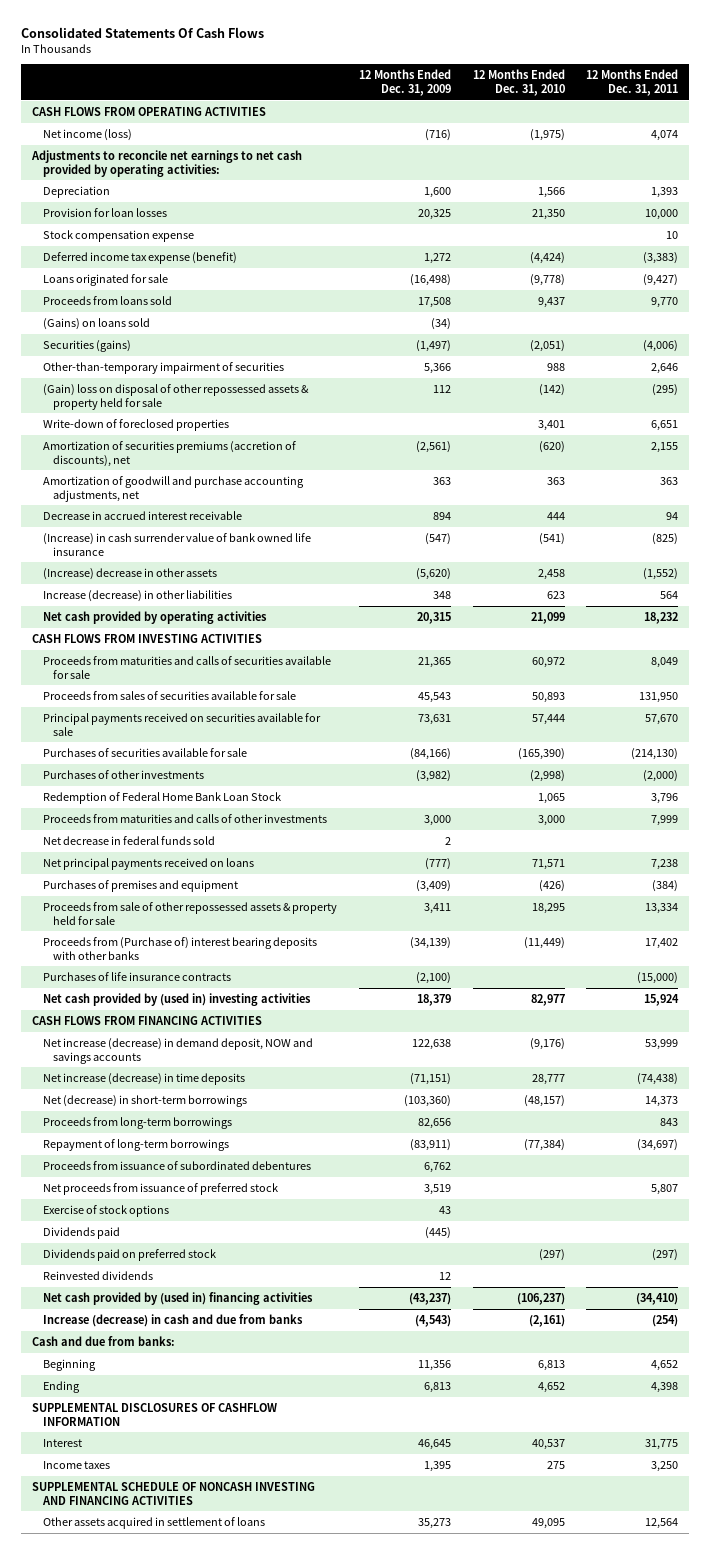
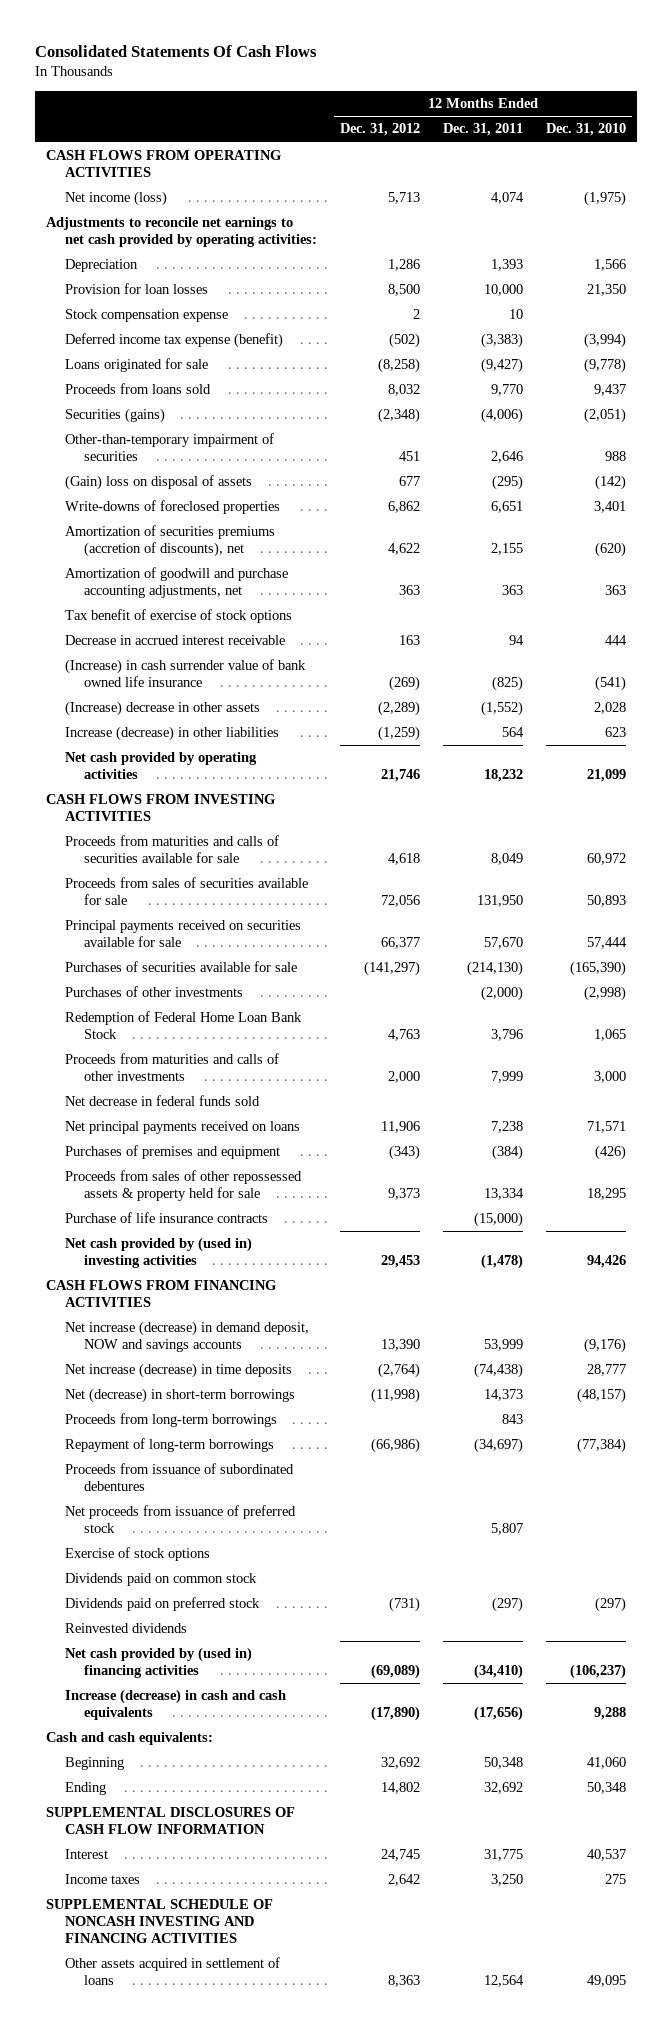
[358,69,451,97] 12 Months Ended Dec. 31, 2009 -> none
none -> [339,123,420,137] Dec. 31, 2012
[529,251,565,264] (4,424) -> [583,333,626,349] (3,994)
[42,317,150,330] (Gains) on loans sold -> none
[42,383,309,410] (Gain) loss on disposal of other repossessed assets & property held for sale -> [64,475,252,491] (Gain) loss on disposal of assets
[42,418,229,431] Write-down of foreclosed properties -> [64,500,280,515] Write-downs of foreclosed properties
none -> [64,609,292,624] Tax benefit of exercise of stock options
[537,568,565,580] 2,458 -> [593,702,626,715] 2,028
[42,791,281,804] Redemption of Federal Home Bank Loan Stock -> [64,1011,302,1040] Redemption of Federal Home Loan Bank Stock
[42,936,317,960] Proceeds from (Purchase of) interest bearing deposits with other banks -> none
[42,901,337,925] Proceeds from sale of other repossessed assets & property held for sale -> [64,1170,302,1202] Proceeds from sales of other repossessed assets & property held for sale
[42,971,231,981] Purchases of life insurance contracts -> [64,1212,268,1224] Purchase of life insurance contracts
[530,993,565,1006] 82,977 -> [586,1255,626,1269] 94,426
[644,993,680,1006] 15,924 -> [480,1254,523,1270] (1,478)
[42,1226,120,1239] Dividends paid -> none
none -> [64,1573,257,1587] Dividends paid on common stock
[32,1335,176,1346] Cash and due from banks: -> none
[42,1313,303,1327] Increase (decrease) in cash and due from banks -> [64,1689,286,1721] Increase (decrease) in cash and cash equivalents
[528,1314,565,1327] (2,161) -> [593,1707,626,1721] 9,288
[652,1314,679,1327] (254) -> [473,1706,523,1722] (17,656)
none -> [46,1732,214,1746] Cash and cash equivalents:
[537,1359,565,1371] 6,813 -> [586,1757,626,1770] 41,060
[651,1359,679,1371] 4,652 -> [483,1757,523,1770] 50,348
[537,1381,565,1393] 4,652 -> [586,1782,626,1795] 50,348
[651,1381,679,1393] 4,398 -> [483,1782,523,1795] 32,692
[32,1402,278,1426] SUPPLEMENTAL DISCLOSURES OF CASHFLOW INFORMATION -> [46,1807,296,1835] SUPPLEMENTAL DISCLOSURES OF CASH FLOW INFORMATION

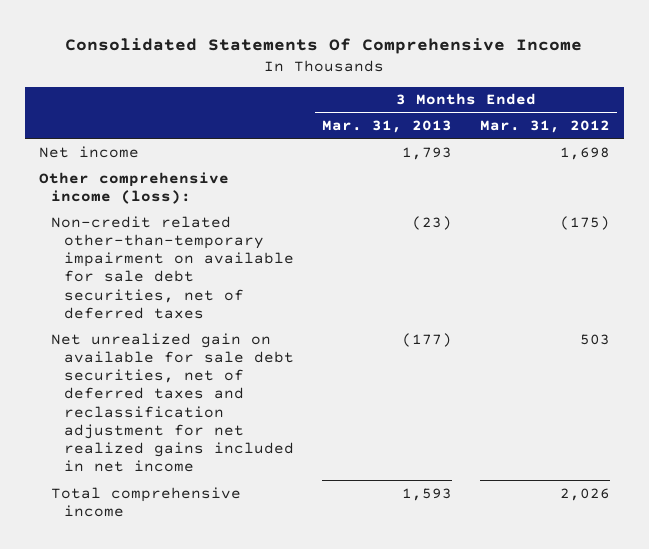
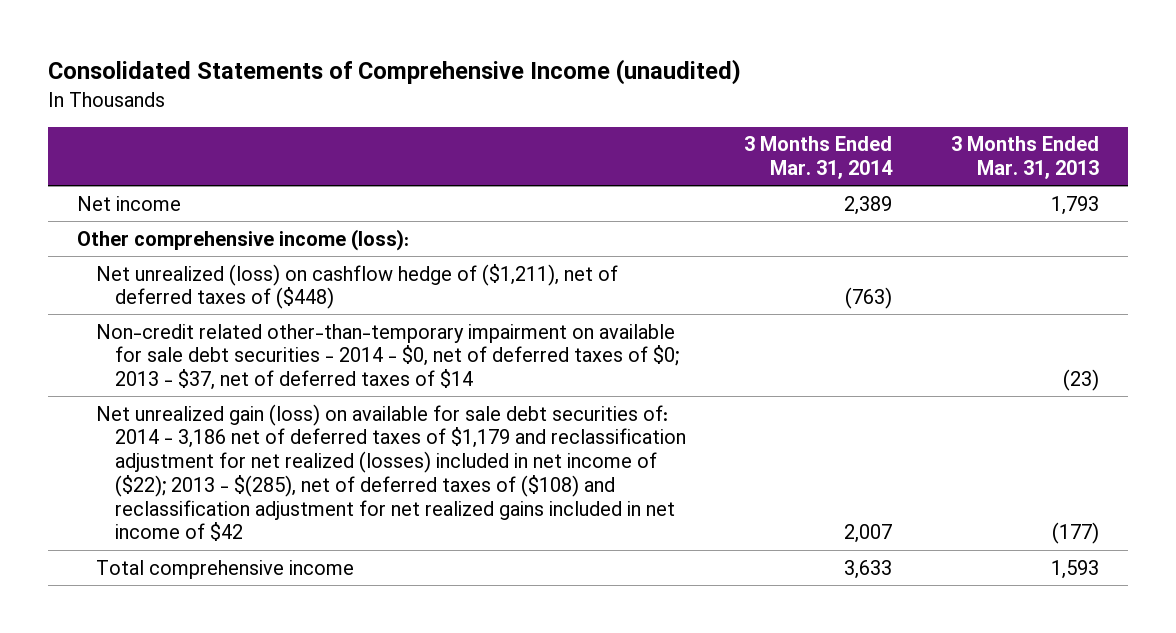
[65,37,583,54] Consolidated Statements Of Comprehensive Income -> [47,59,741,86] Consolidated Statements of Comprehensive Income (unaudited)
[479,119,610,133] Mar. 31, 2012 -> none
none -> [744,136,894,180] 3 Months Ended Mar. 31, 2014
none -> [95,263,618,310] Net unrealized (loss) on cashflow hedge of ($1,211), net of deferred taxes of ($448)
[51,215,294,319] Non-credit related other-than-temporary impairment on available for sale debt securities, net of deferred taxes -> [95,323,679,391] Non-credit related other-than-temporary impairment on available for sale debt securities - 2014 - $0, net of deferred taxes of $0; 2013 - $37, net of deferred taxes of $14
[51,332,294,473] Net unrealized gain on available for sale debt securities, net of deferred taxes and reclassification adjustment for net realized gains included in net income -> [95,403,686,542] Net unrealized gain (loss) on available for sale debt securities of: 2014 - 3,186 net of deferred taxes of $1,179 and reclassification adjustment for net realized (losses) included in net income of ($22); 2013 - $(285), net of deferred taxes of ($108) and reclassification adjustment for net realized gains included in net income of $42

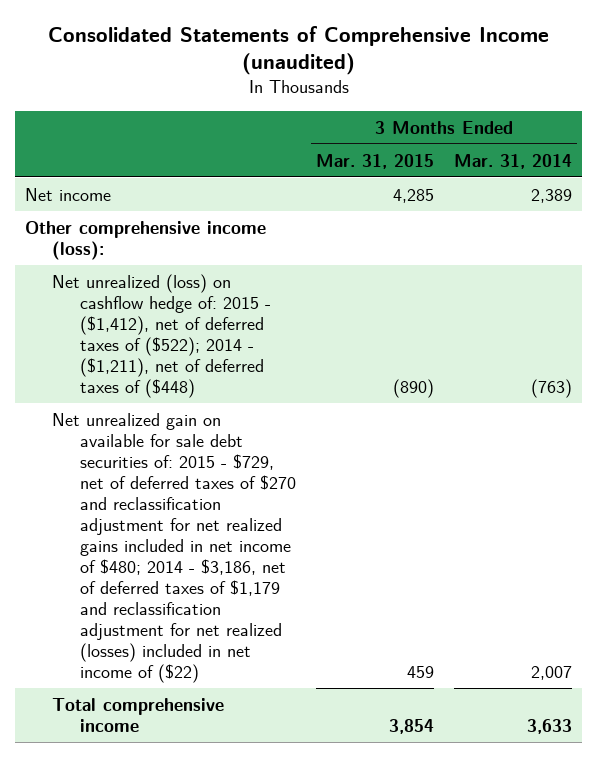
[950,136,1099,180] 3 Months Ended Mar. 31, 2013 -> none
none -> [316,153,435,169] Mar. 31, 2015
[95,323,679,391] Non-credit related other-than-temporary impairment on available for sale debt securities - 2014 - $0, net of deferred taxes of $0; 2013 - $37, net of deferred taxes of $14 -> none
[95,263,618,310] Net unrealized (loss) on cashflow hedge of ($1,211), net of deferred taxes of ($448) -> [52,273,272,398] Net unrealized (loss) on cashflow hedge of: 2015 - ($1,412), net of deferred taxes of ($522); 2014 - ($1,211), net of deferred taxes of ($448)
[95,403,686,542] Net unrealized gain (loss) on available for sale debt securities of: 2014 - 3,186 net of deferred taxes of $1,179 and reclassification adjustment for net realized (losses) included in net income of ($22); 2013 - $(285), net of deferred taxes of ($108) and reclassification adjustment for net realized gains included in net income of $42 -> [52,412,297,683] Net unrealized gain on available for sale debt securities of: 2015 - $729, net of deferred taxes of $270 and reclassification adjustment for net realized gains included in net income of $480; 2014 - $3,186, net of deferred taxes of $1,179 and reclassification adjustment for net realized (losses) included in net income of ($22)

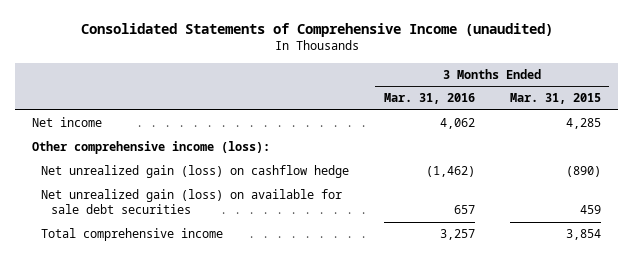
[454,153,573,169] Mar. 31, 2014 -> none
none -> [384,93,476,105] Mar. 31, 2016
[52,273,272,398] Net unrealized (loss) on cashflow hedge of: 2015 - ($1,412), net of deferred taxes of ($522); 2014 - ($1,211), net of deferred taxes of ($448) -> [41,165,350,179] Net unrealized gain (loss) on cashflow hedge
[52,412,297,683] Net unrealized gain on available for sale debt securities of: 2015 - $729, net of deferred taxes of $270 and reclassification adjustment for net realized gains included in net income of $480; 2014 - $3,186, net of deferred taxes of $1,179 and reclassification adjustment for net realized (losses) included in net income of ($22) -> [41,189,343,215] Net unrealized gain (loss) on available for sale debt securities

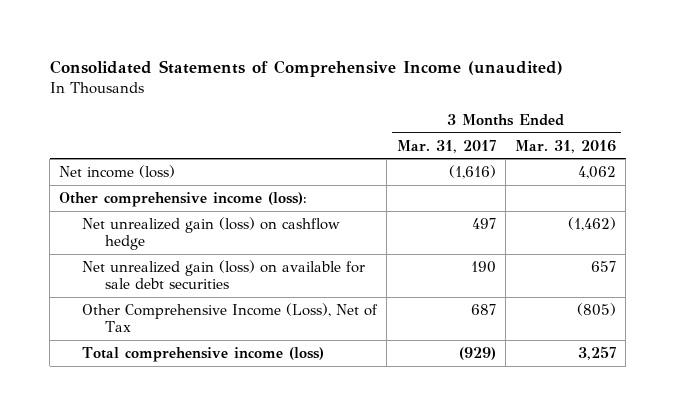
[509,93,601,105] Mar. 31, 2015 -> none
none -> [396,139,496,153] Mar. 31, 2017
[32,117,103,128] Net income -> [59,164,176,178] Net income (loss)
none -> [82,302,379,333] Other Comprehensive Income (Loss), Net of Tax
[41,228,224,242] Total comprehensive income -> [82,346,325,362] Total comprehensive income (loss)

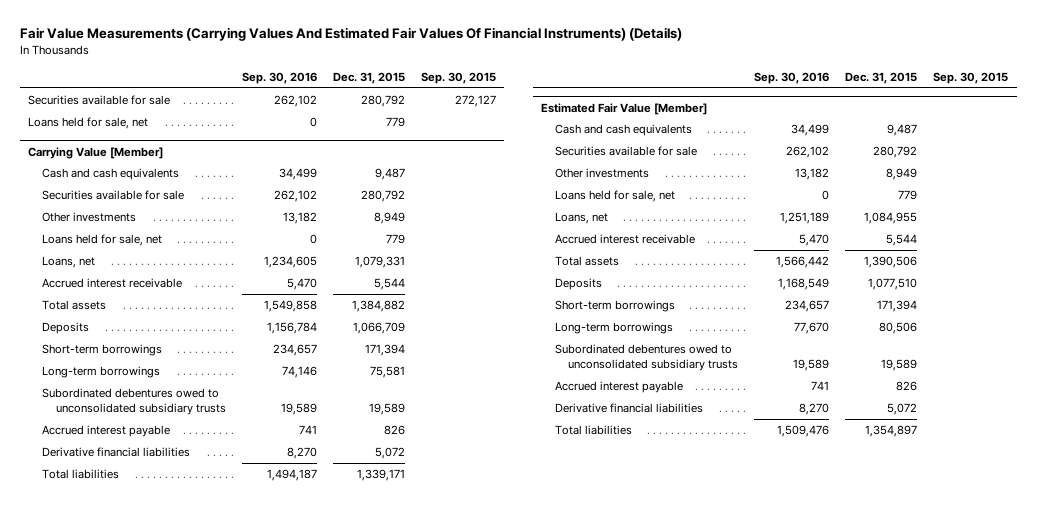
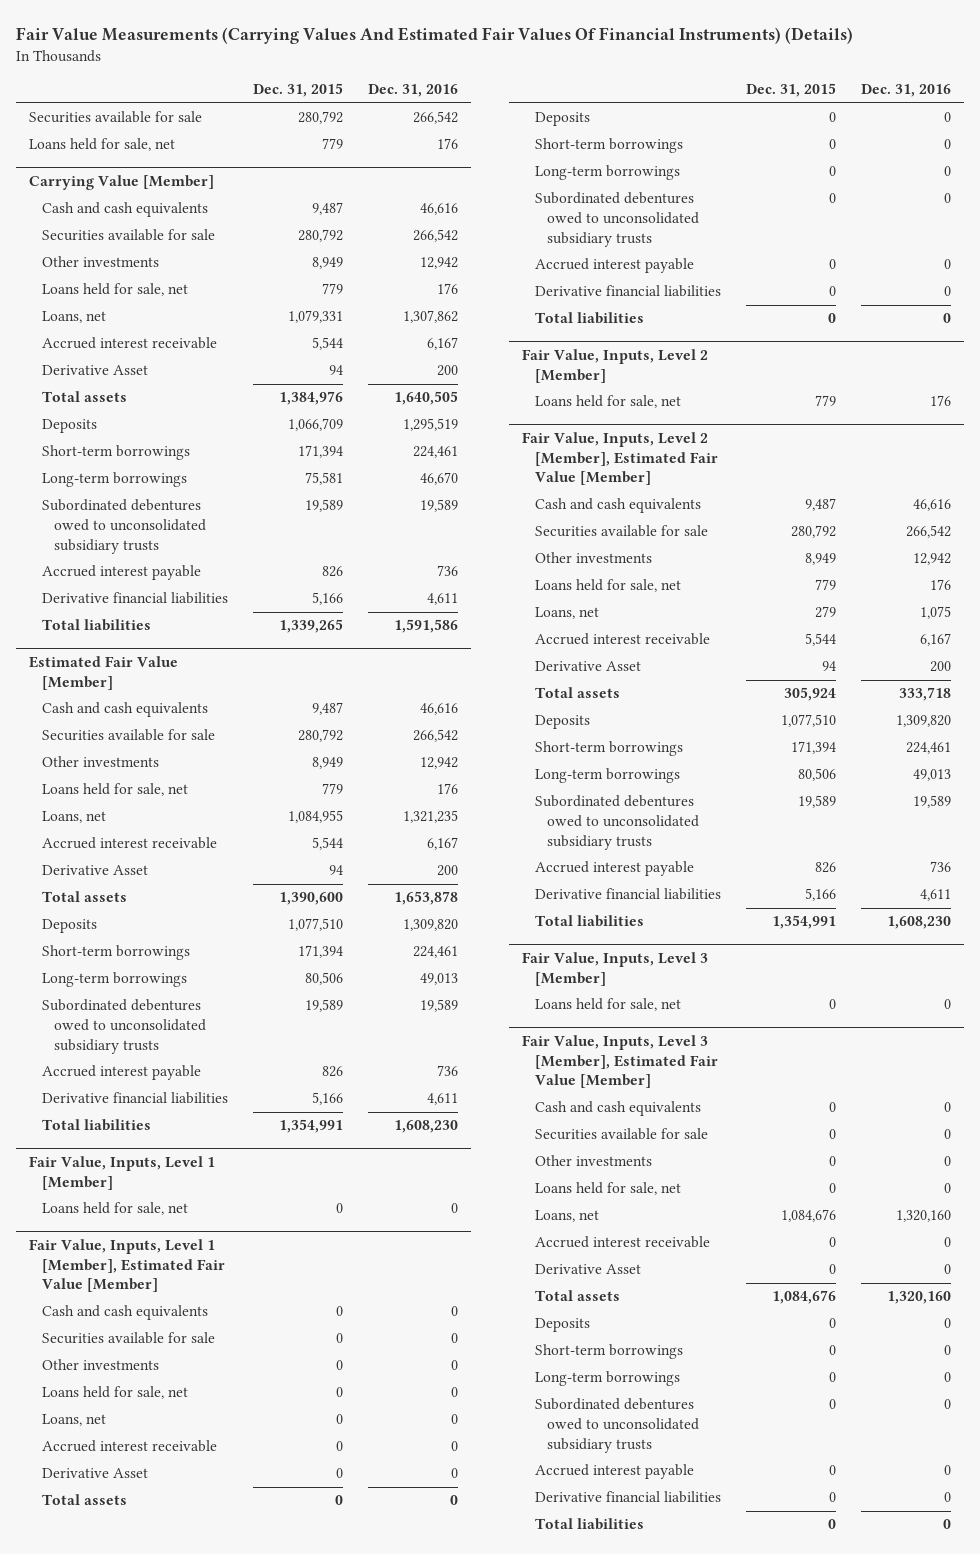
[241,71,317,84] Sep. 30, 2016 -> none
[420,71,496,84] Sep. 30, 2015 -> none
none -> [368,84,459,98] Dec. 31, 2016
none -> [41,365,148,376] Derivative Asset
[351,300,405,313] 1,384,882 -> [278,391,343,406] 1,384,976
[374,447,405,460] 5,072 -> [311,592,343,606] 5,166
[356,469,405,482] 1,339,171 -> [278,619,343,634] 1,339,265
none -> [41,865,148,876] Derivative Asset
[864,256,918,269] 1,390,506 -> [278,892,343,906] 1,390,600
[887,403,918,416] 5,072 -> [311,1092,343,1106] 5,166
[865,425,918,438] 1,354,897 -> [278,1119,343,1134] 1,354,991
none -> [28,1156,215,1190] Fair Value, Inputs, Level 1 [Member]
none -> [41,1202,188,1216] Loans held for sale, net
none -> [28,1239,225,1293] Fair Value, Inputs, Level 1 [Member], Estimated Fair Value [Member]
none -> [41,1305,208,1321] Cash and cash equivalents
none -> [41,1332,215,1345] Securities available for sale
none -> [41,1359,159,1371] Other investments
none -> [41,1386,188,1400] Loans held for sale, net
none -> [41,1414,106,1427] Loans, net
none -> [41,1440,217,1453] Accrued interest receivable
none -> [41,1468,148,1479] Derivative Asset
none -> [41,1494,127,1506] Total assets
none -> [534,112,590,127] Deposits
none -> [534,138,683,154] Short-term borrowings
none -> [534,165,680,181] Long-term borrowings
none -> [534,192,700,247] Subordinated debentures owed to unconsolidated subsidiary trusts
none -> [534,258,694,274] Accrued interest payable
none -> [534,285,721,298] Derivative financial liabilities
none -> [534,312,644,325] Total liabilities
none -> [521,349,708,383] Fair Value, Inputs, Level 2 [Member]
none -> [534,395,681,409] Loans held for sale, net
none -> [521,432,718,486] Fair Value, Inputs, Level 2 [Member], Estimated Fair Value [Member]
none -> [534,498,701,514] Cash and cash equivalents
none -> [534,525,708,538] Securities available for sale
none -> [534,552,652,564] Other investments
none -> [534,579,681,593] Loans held for sale, net
none -> [534,607,599,620] Loans, net
none -> [534,633,710,646] Accrued interest receivable
none -> [534,661,641,672] Derivative Asset
none -> [534,687,620,699] Total assets
none -> [534,715,590,730] Deposits
none -> [534,741,683,757] Short-term borrowings
none -> [534,768,680,784] Long-term borrowings
none -> [534,795,700,850] Subordinated debentures owed to unconsolidated subsidiary trusts
none -> [534,861,694,877] Accrued interest payable
none -> [534,888,721,901] Derivative financial liabilities
none -> [534,915,644,928] Total liabilities
none -> [521,952,708,986] Fair Value, Inputs, Level 3 [Member]
none -> [534,998,681,1012] Loans held for sale, net
none -> [521,1035,718,1089] Fair Value, Inputs, Level 3 [Member], Estimated Fair Value [Member]
none -> [534,1101,701,1117] Cash and cash equivalents
none -> [534,1128,708,1141] Securities available for sale
none -> [534,1155,652,1167] Other investments
none -> [534,1182,681,1196] Loans held for sale, net
none -> [534,1210,599,1223] Loans, net
none -> [534,1236,710,1249] Accrued interest receivable
none -> [534,1264,641,1275] Derivative Asset
none -> [534,1290,620,1302] Total assets
none -> [534,1318,590,1333] Deposits
none -> [534,1344,683,1360] Short-term borrowings
none -> [534,1371,680,1387] Long-term borrowings
none -> [534,1398,700,1453] Subordinated debentures owed to unconsolidated subsidiary trusts
none -> [534,1464,694,1480] Accrued interest payable
none -> [534,1491,721,1504] Derivative financial liabilities
none -> [534,1518,644,1531] Total liabilities

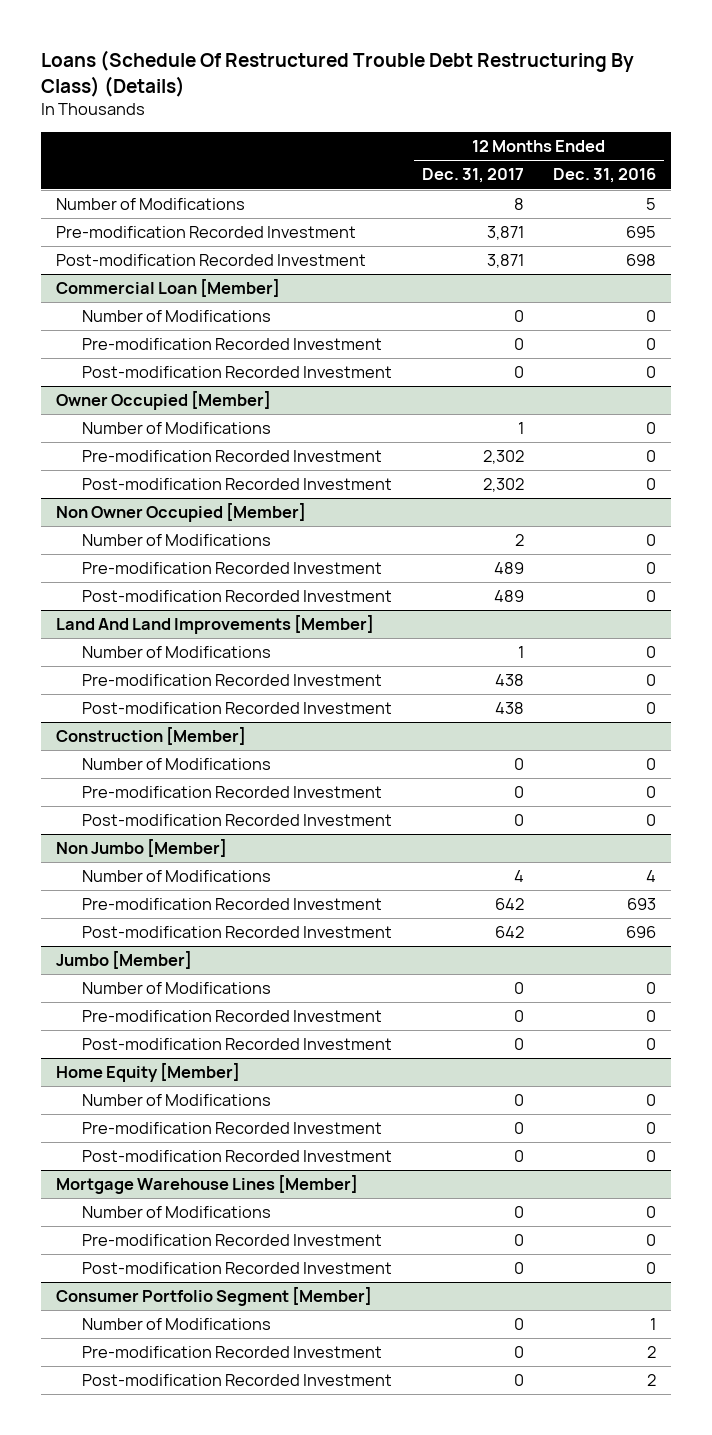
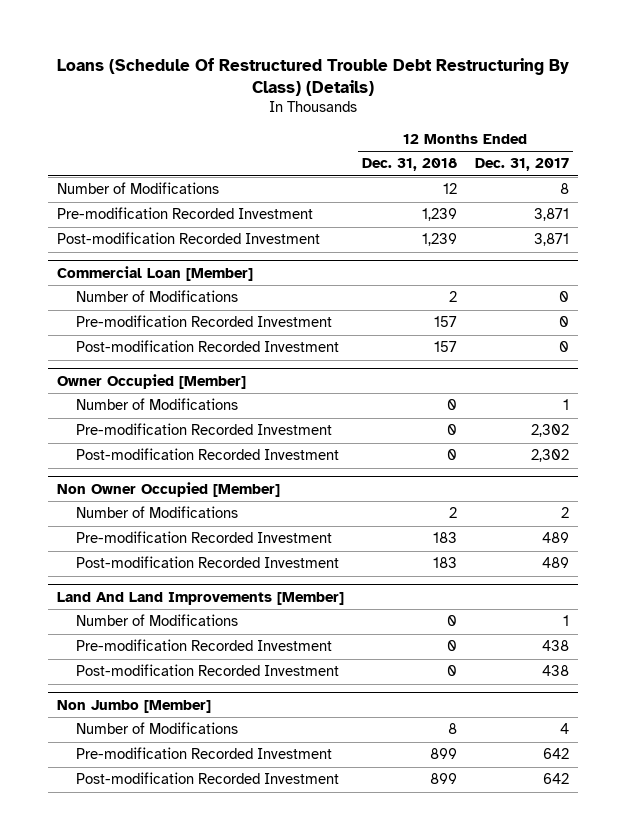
[553,168,657,184] Dec. 31, 2016 -> none
none -> [362,158,458,172] Dec. 31, 2018
[56,727,247,746] Construction [Member] -> none
[81,758,271,771] Number of Modifications -> none
[81,786,382,799] Pre-modification Recorded Investment -> none
[81,814,392,827] Post-modification Recorded Investment -> none
[56,951,193,970] Jumbo [Member] -> none
[81,982,271,995] Number of Modifications -> none
[81,1010,382,1023] Pre-modification Recorded Investment -> none
[81,1038,392,1051] Post-modification Recorded Investment -> none
[56,1063,241,1083] Home Equity [Member] -> none
[81,1094,271,1107] Number of Modifications -> none
[81,1122,382,1135] Pre-modification Recorded Investment -> none
[81,1150,392,1163] Post-modification Recorded Investment -> none
[56,1175,359,1195] Mortgage Warehouse Lines [Member] -> none
[81,1206,271,1219] Number of Modifications -> none
[81,1234,382,1247] Pre-modification Recorded Investment -> none
[81,1262,392,1275] Post-modification Recorded Investment -> none
[56,1287,373,1307] Consumer Portfolio Segment [Member] -> none
[81,1318,271,1331] Number of Modifications -> none
[81,1346,382,1359] Pre-modification Recorded Investment -> none
[81,1374,392,1387] Post-modification Recorded Investment -> none

